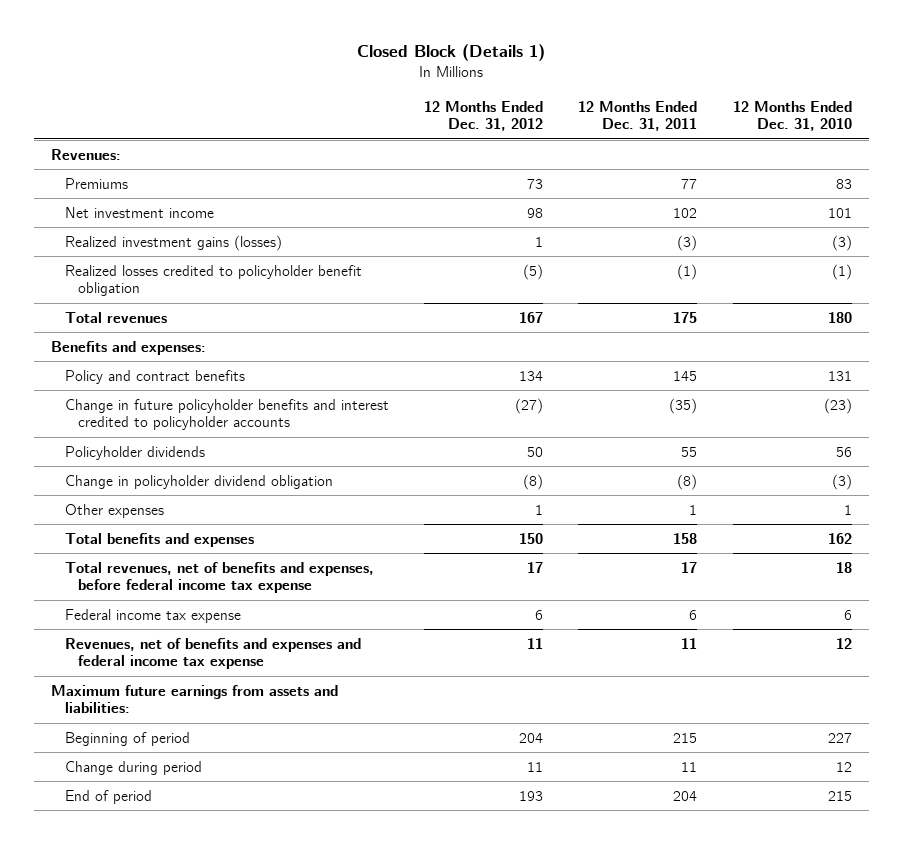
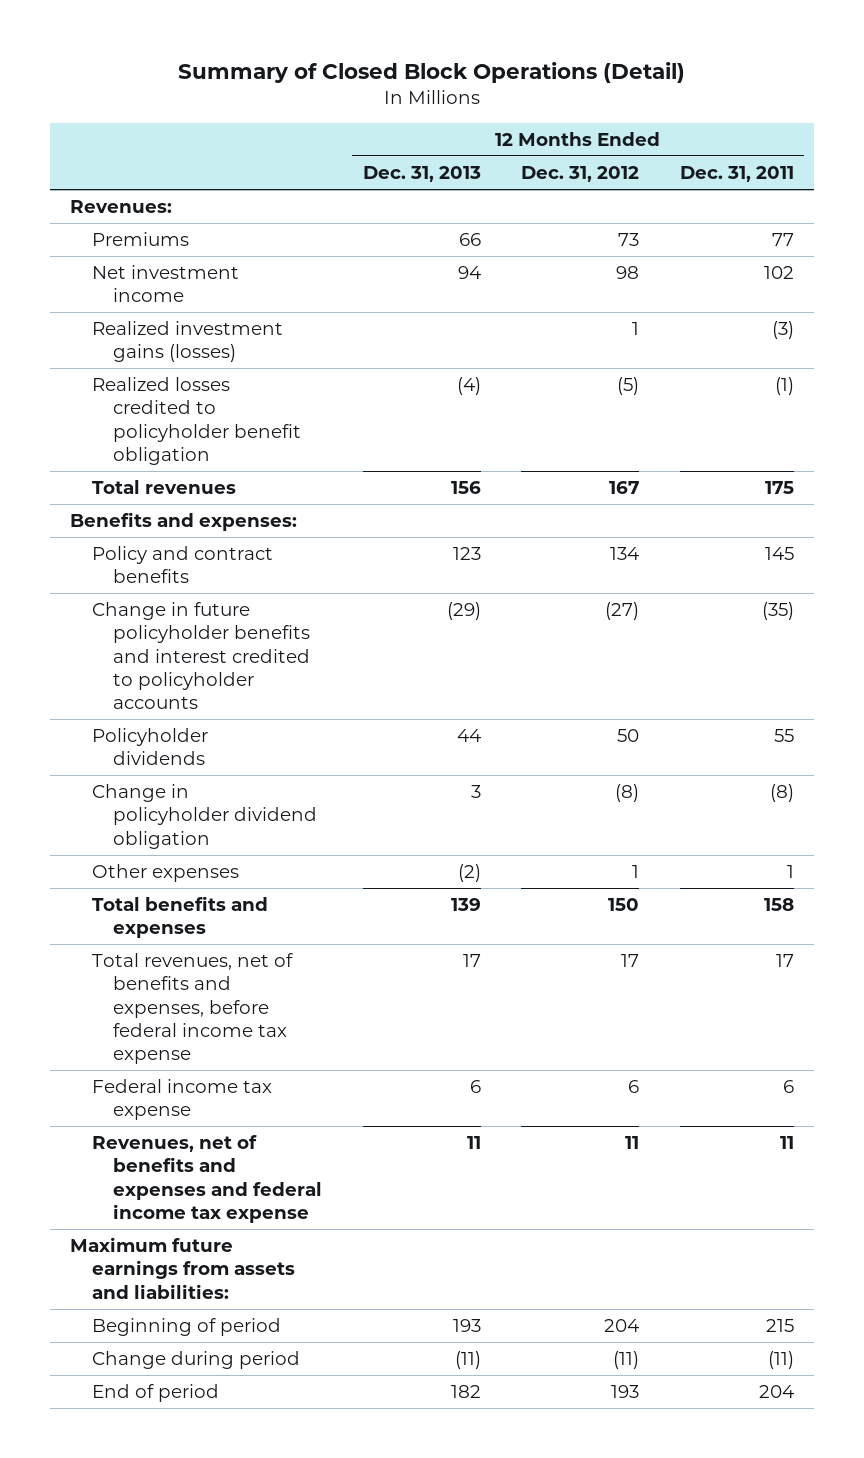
[357,43,546,61] Closed Block (Details 1) -> [178,62,686,84] Summary of Closed Block Operations (Detail)
[732,100,852,132] 12 Months Ended Dec. 31, 2010 -> none
none -> [362,166,481,183] Dec. 31, 2013
[527,761,544,772] 11 -> [613,1351,640,1370] (11)
[681,761,698,772] 11 -> [767,1351,794,1370] (11)

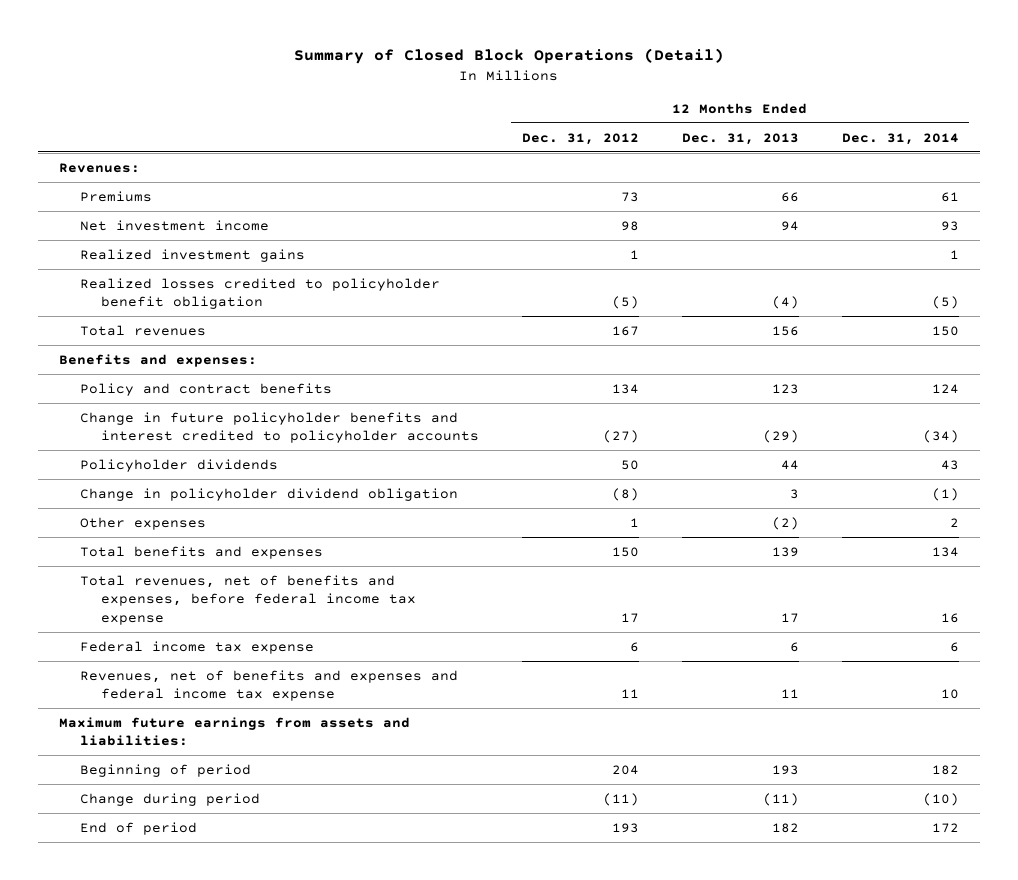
[679,166,794,183] Dec. 31, 2011 -> none
none -> [841,132,959,145] Dec. 31, 2014
[91,321,283,363] Realized investment gains (losses) -> [80,248,306,262] Realized investment gains

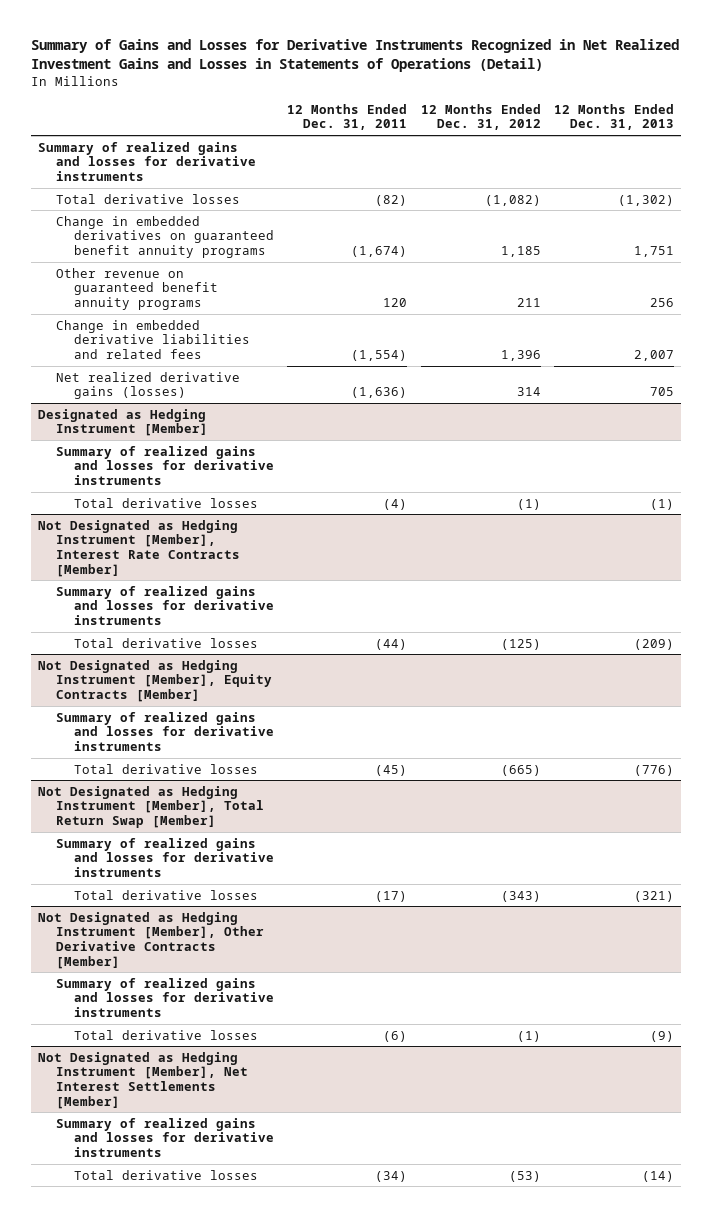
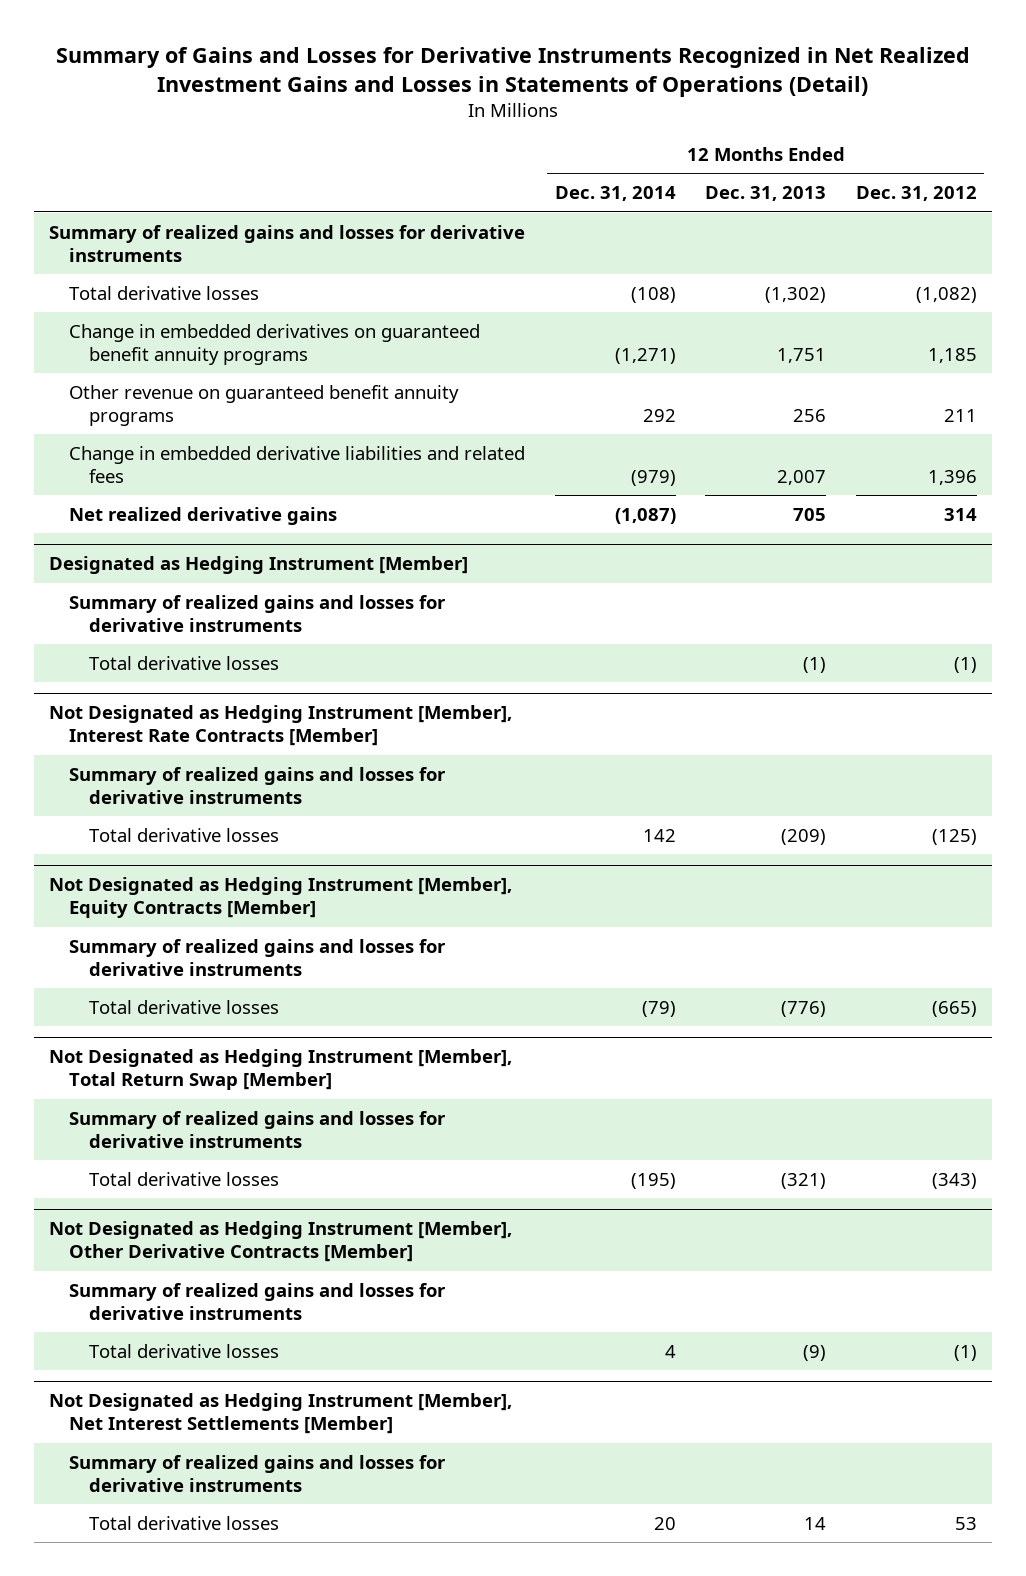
[287,103,408,131] 12 Months Ended Dec. 31, 2011 -> none
none -> [554,186,676,202] Dec. 31, 2014
[55,371,240,400] Net realized derivative gains (losses) -> [68,506,337,525] Net realized derivative gains
[508,1170,541,1182] (53) -> [954,1516,977,1530] 53
[642,1170,675,1182] (14) -> [804,1516,827,1530] 14

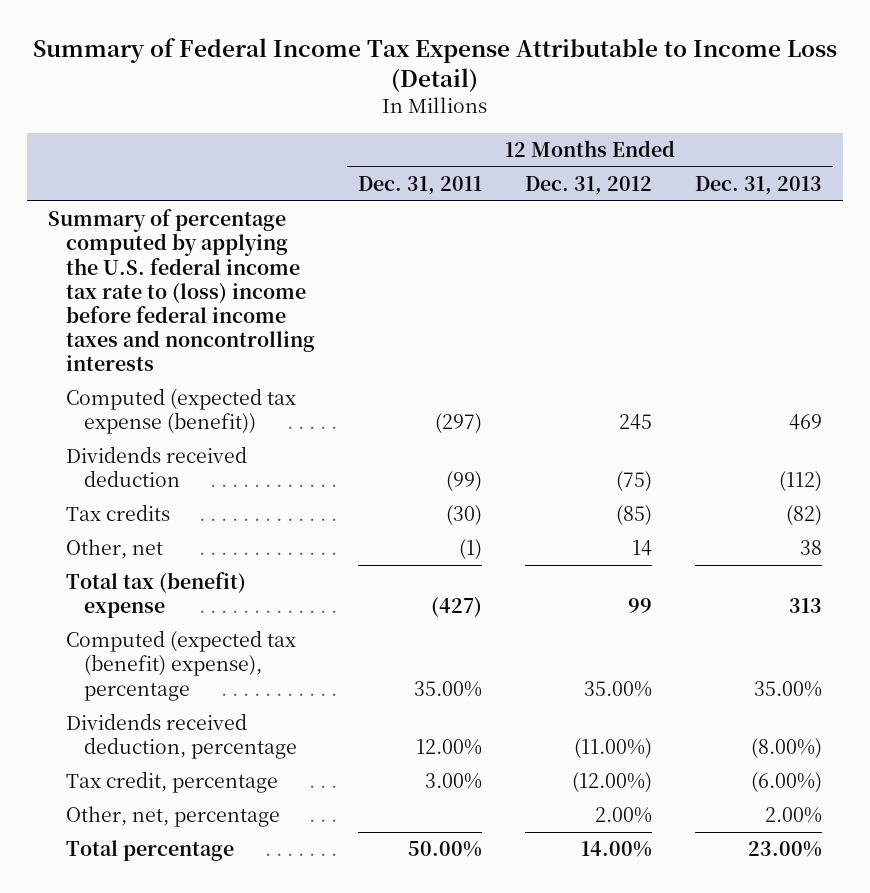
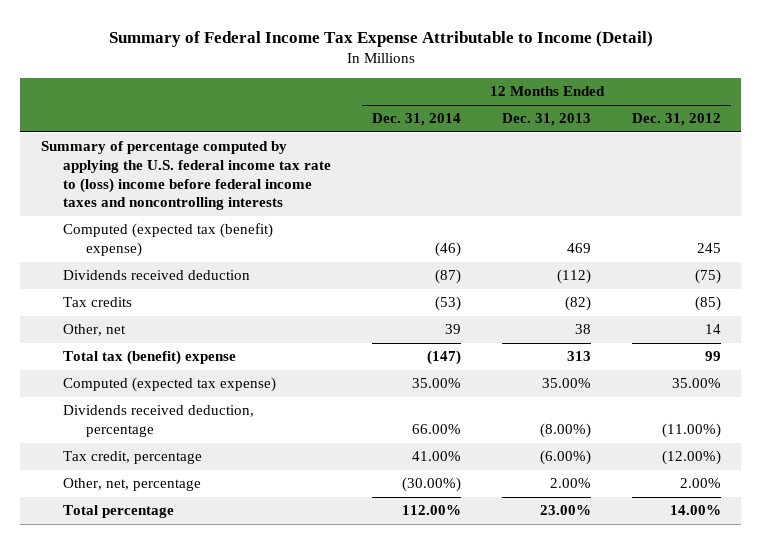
[33,37,838,92] Summary of Federal Income Tax Expense Attributable to Income Loss (Detail) -> [108,31,653,48] Summary of Federal Income Tax Expense Attributable to Income (Detail)
[358,175,483,195] Dec. 31, 2011 -> none
none -> [372,113,462,127] Dec. 31, 2014
[66,388,297,435] Computed (expected tax expense (benefit)) -> [63,223,274,257] Computed (expected tax (benefit) expense)
[66,630,297,701] Computed (expected tax (benefit) expense), percentage -> [63,377,277,393] Computed (expected tax expense)

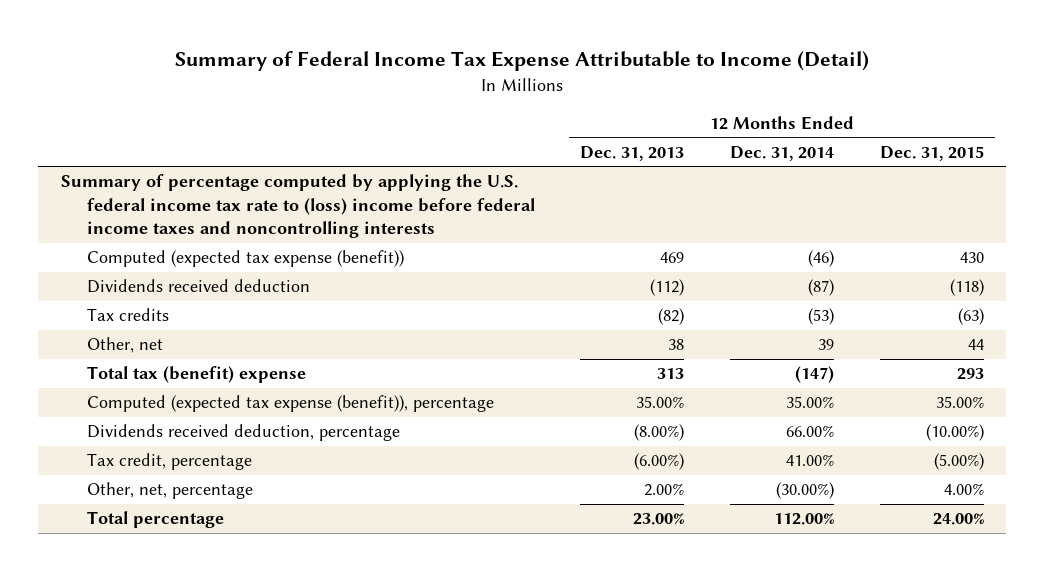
[631,113,721,127] Dec. 31, 2012 -> none
none -> [879,145,984,161] Dec. 31, 2015
[63,223,274,257] Computed (expected tax (benefit) expense) -> [86,250,404,268] Computed (expected tax expense (benefit))
[63,377,277,393] Computed (expected tax expense) -> [86,395,494,413] Computed (expected tax expense (benefit)), percentage

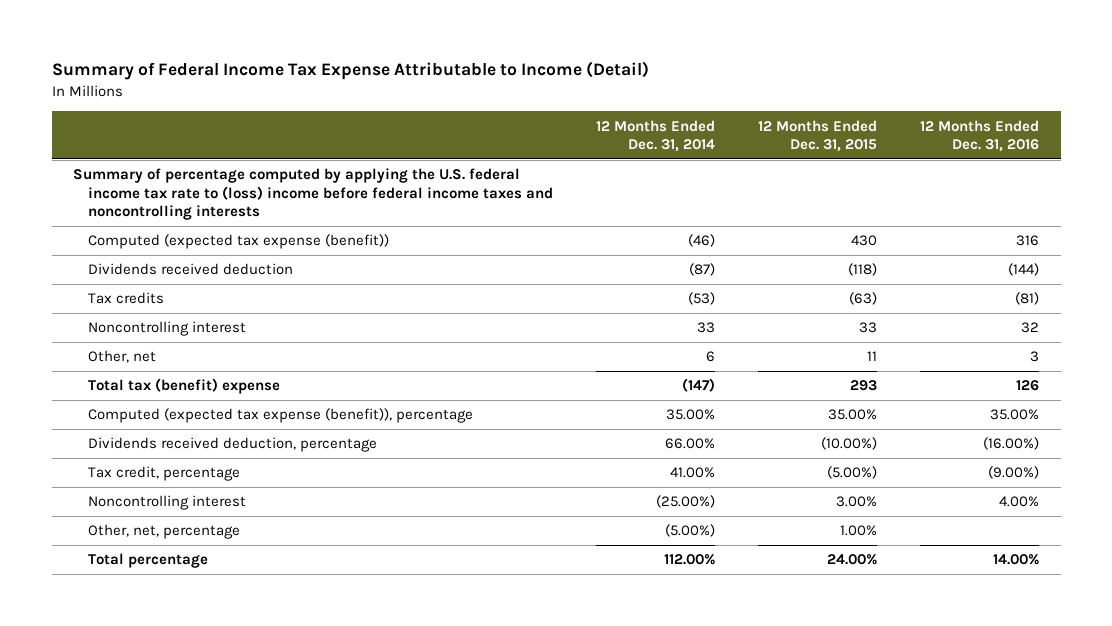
[580,145,685,161] Dec. 31, 2013 -> none
none -> [920,119,1040,153] 12 Months Ended Dec. 31, 2016
none -> [87,321,246,337] Noncontrolling interest
[817,339,834,351] 39 -> [705,351,715,363] 6
[967,339,984,351] 44 -> [866,351,877,362] 11
none -> [87,495,246,511] Noncontrolling interest
[775,482,834,500] (30.00%) -> [664,524,715,538] (5.00%)
[943,483,984,496] 4.00% -> [839,525,877,537] 1.00%

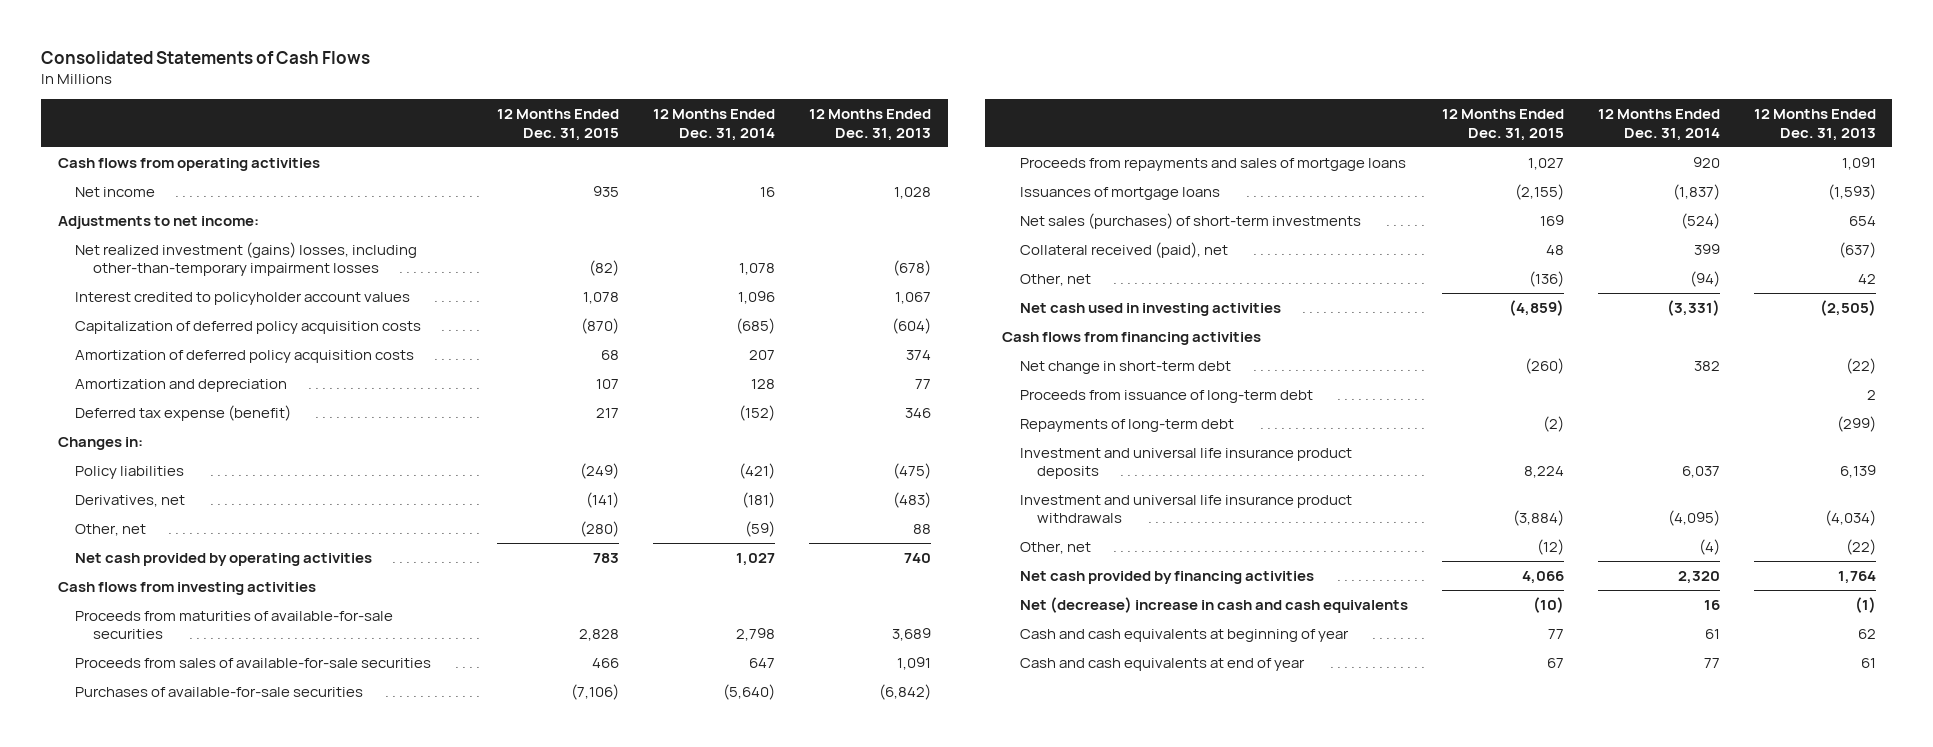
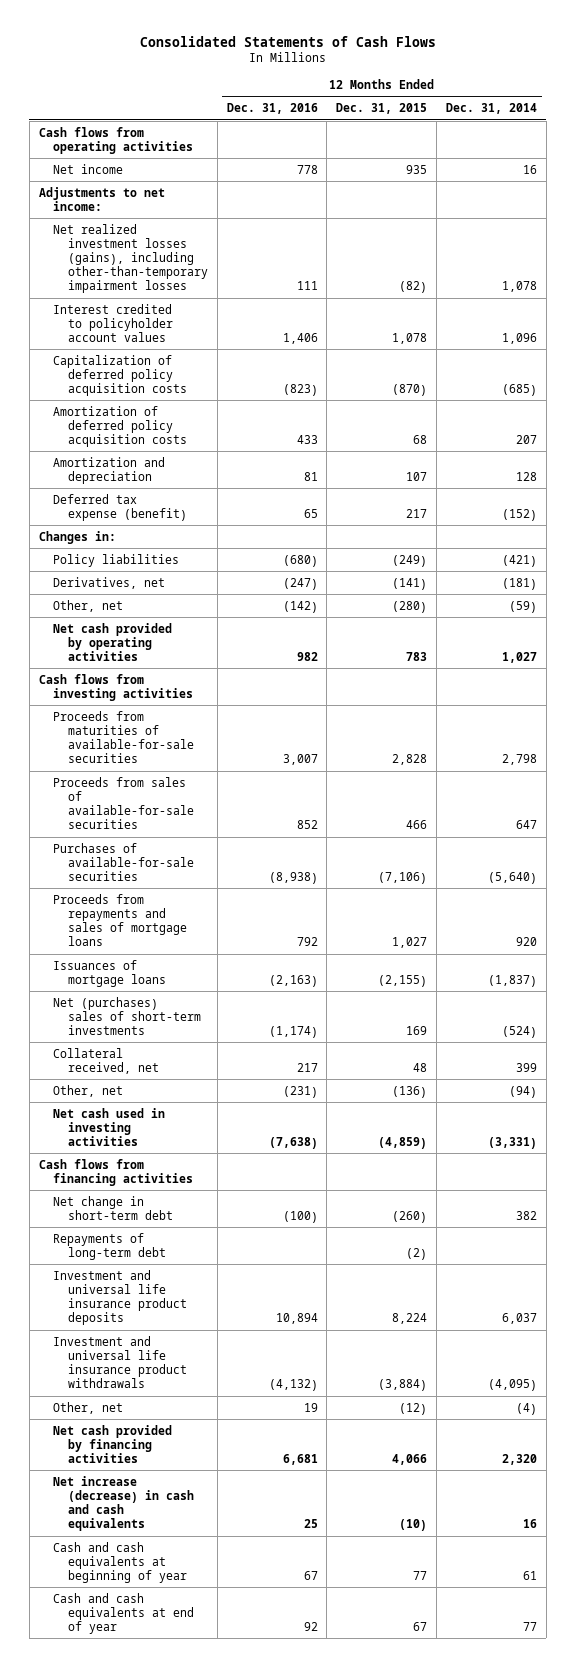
[809,109,932,141] 12 Months Ended Dec. 31, 2013 -> none
none -> [226,103,318,115] Dec. 31, 2016
[75,242,418,277] Net realized investment (gains) losses, including other-than-temporary impairment losses -> [53,223,208,294] Net realized investment losses (gains), including other-than-temporary impairment losses
[1019,213,1361,230] Net sales (purchases) of short-term investments -> [53,996,201,1035] Net (purchases) sales of short-term investments
[1019,242,1228,259] Collateral received (paid), net -> [53,1047,159,1074] Collateral received, net
[1019,390,1313,404] Proceeds from issuance of long-term debt -> none
[1019,597,1408,614] Net (decrease) increase in cash and cash equivalents -> [53,1475,194,1532] Net increase (decrease) in cash and cash equivalents

